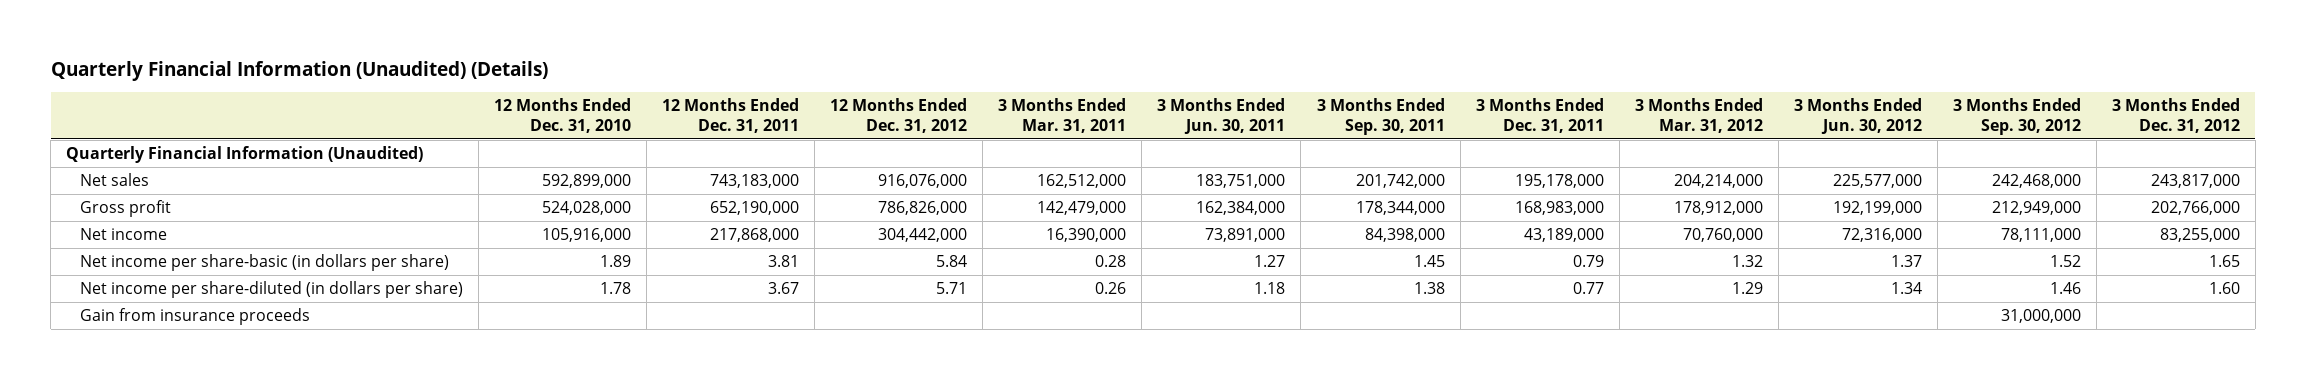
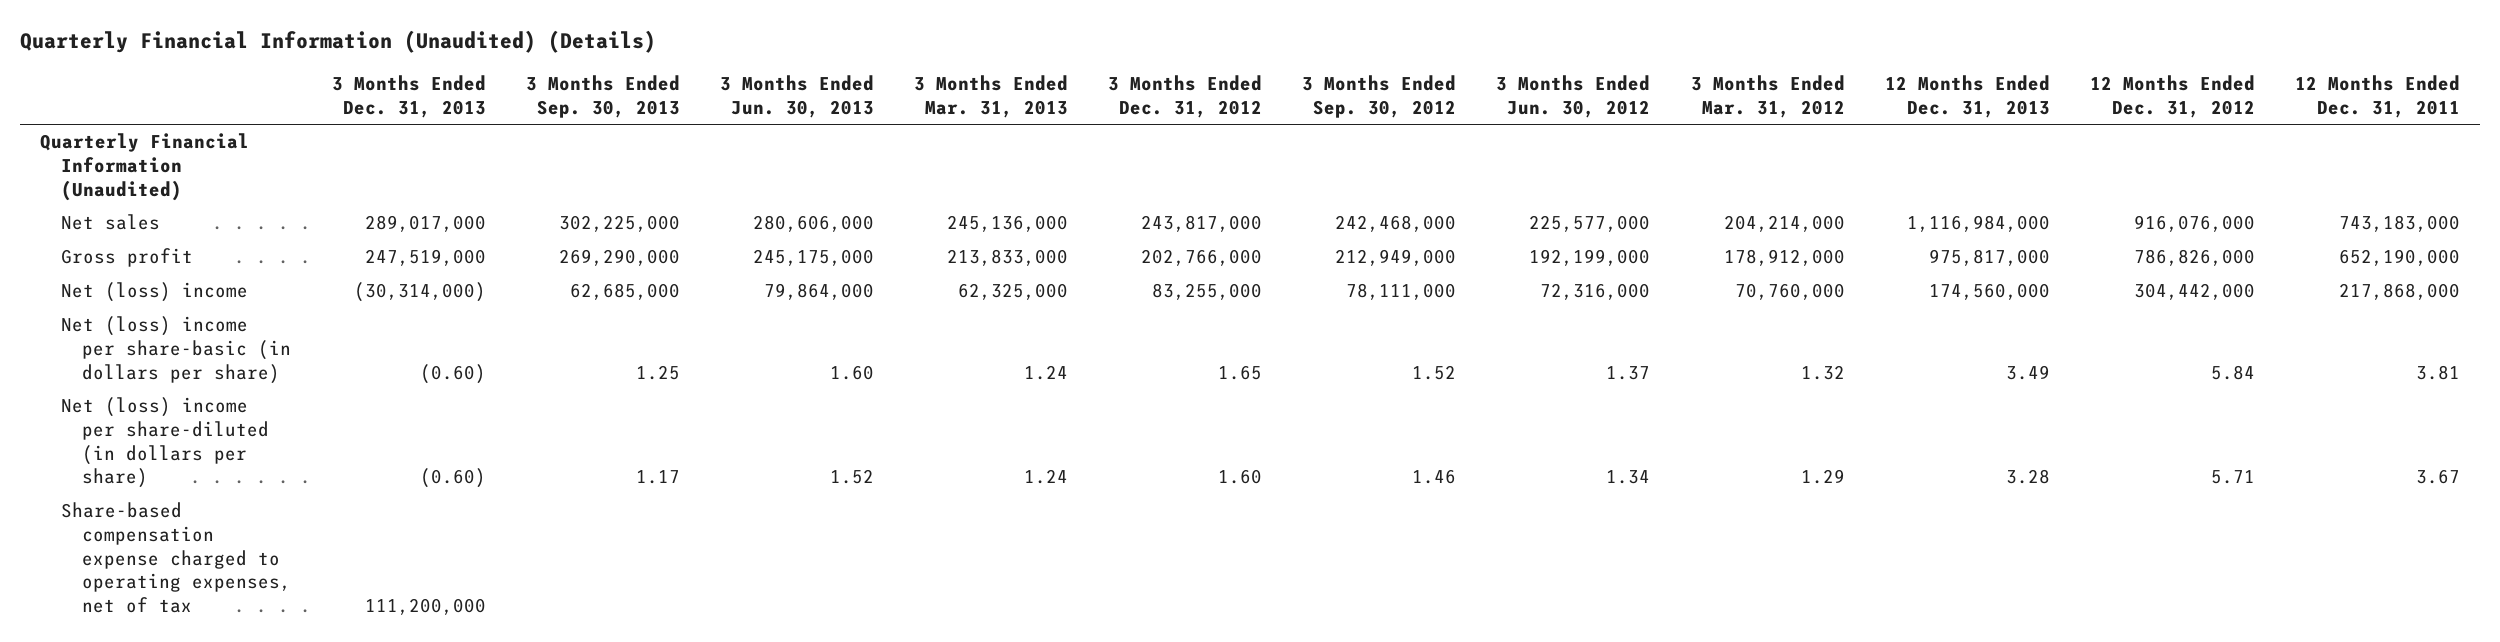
[494,98,632,134] 12 Months Ended Dec. 31, 2010 -> none
[998,98,1127,134] 3 Months Ended Mar. 31, 2011 -> none
[1157,98,1286,135] 3 Months Ended Jun. 30, 2011 -> none
[1316,98,1445,136] 3 Months Ended Sep. 30, 2011 -> none
[1475,98,1604,134] 3 Months Ended Dec. 31, 2011 -> none
none -> [331,75,486,118] 3 Months Ended Dec. 31, 2013
none -> [525,75,680,118] 3 Months Ended Sep. 30, 2013
none -> [719,75,874,118] 3 Months Ended Jun. 30, 2013
none -> [913,75,1068,118] 3 Months Ended Mar. 31, 2013
none -> [1884,75,2050,118] 12 Months Ended Dec. 31, 2013
[80,308,311,326] Gain from insurance proceeds -> none
[80,228,168,241] Net income -> [61,282,249,303] Net (loss) income
[80,254,450,272] Net income per share-basic (in dollars per share) -> [61,316,292,384] Net (loss) income per share-basic (in dollars per share)
[80,281,464,299] Net income per share-diluted (in dollars per share) -> [61,397,270,489] Net (loss) income per share-diluted (in dollars per share)
none -> [61,502,292,613] Share-based compensation expense charged to operating expenses, net of tax

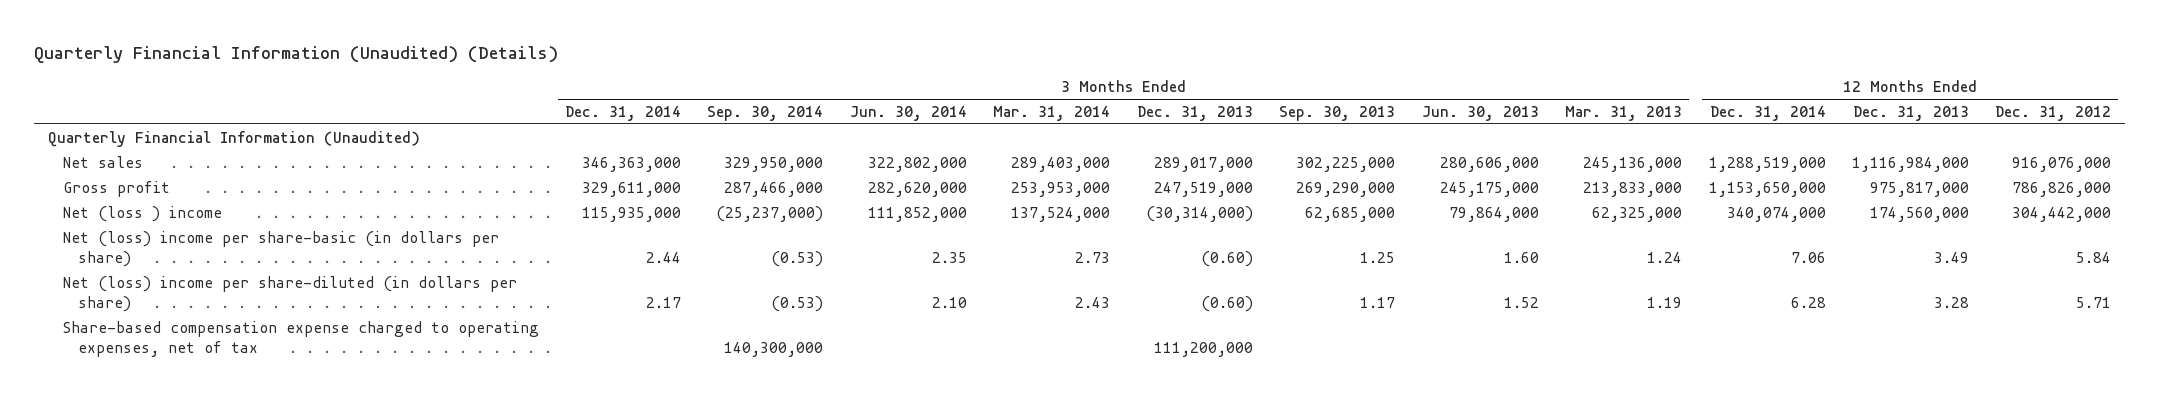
[1108,75,1263,118] 3 Months Ended Dec. 31, 2012 -> none
[1302,75,1457,118] 3 Months Ended Sep. 30, 2012 -> none
[1496,75,1651,118] 3 Months Ended Jun. 30, 2012 -> none
[1690,75,1845,118] 3 Months Ended Mar. 31, 2012 -> none
[2294,75,2460,118] 12 Months Ended Dec. 31, 2011 -> none
none -> [565,105,682,121] Dec. 31, 2014
none -> [707,105,824,121] Sep. 30, 2014
none -> [849,105,967,121] Jun. 30, 2014
none -> [993,105,1111,121] Mar. 31, 2014
none -> [1709,105,1826,121] Dec. 31, 2014
[61,282,249,303] Net (loss) income -> [62,205,222,222] Net (loss ) income
[1023,469,1068,485] 1.24 -> [1647,296,1683,308] 1.19

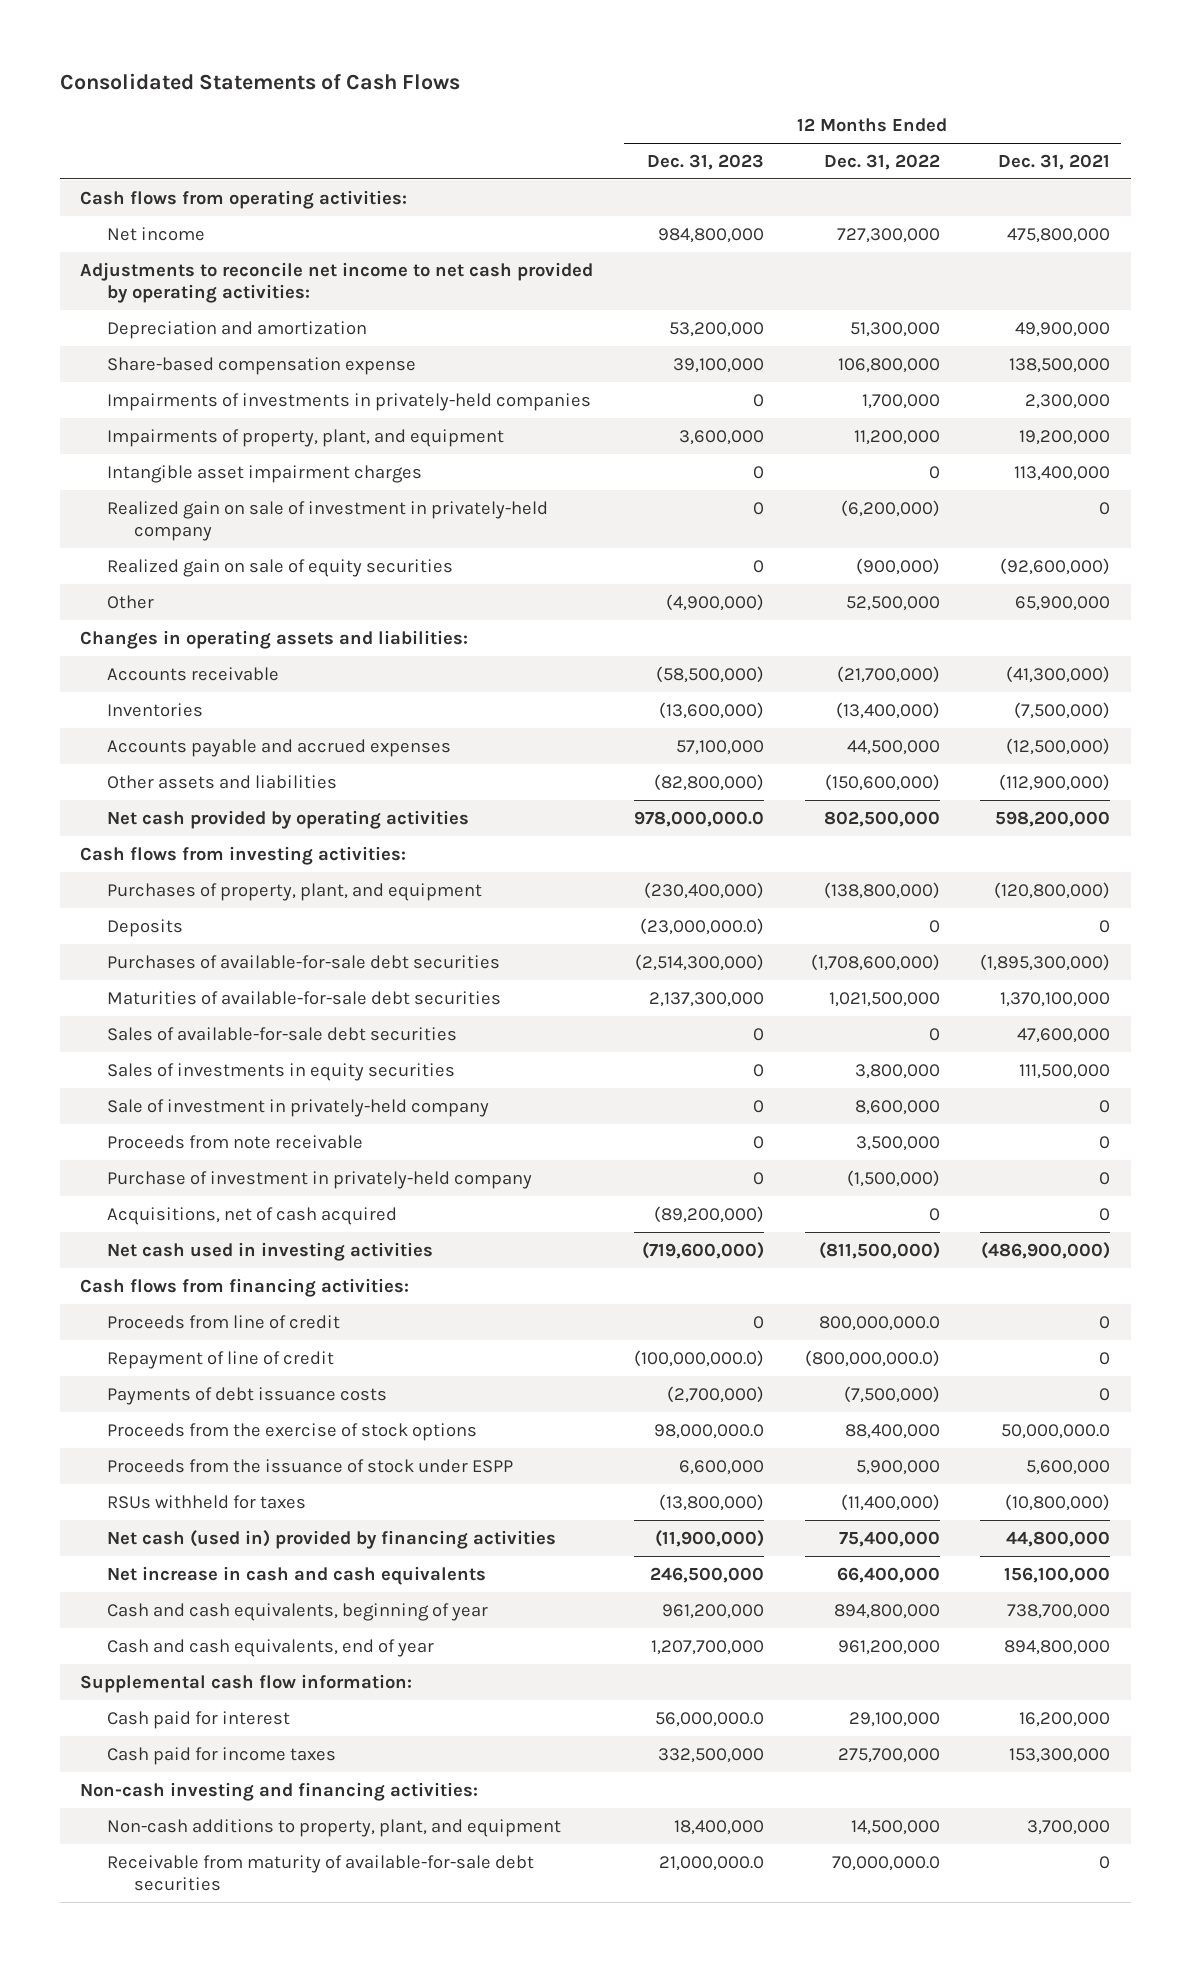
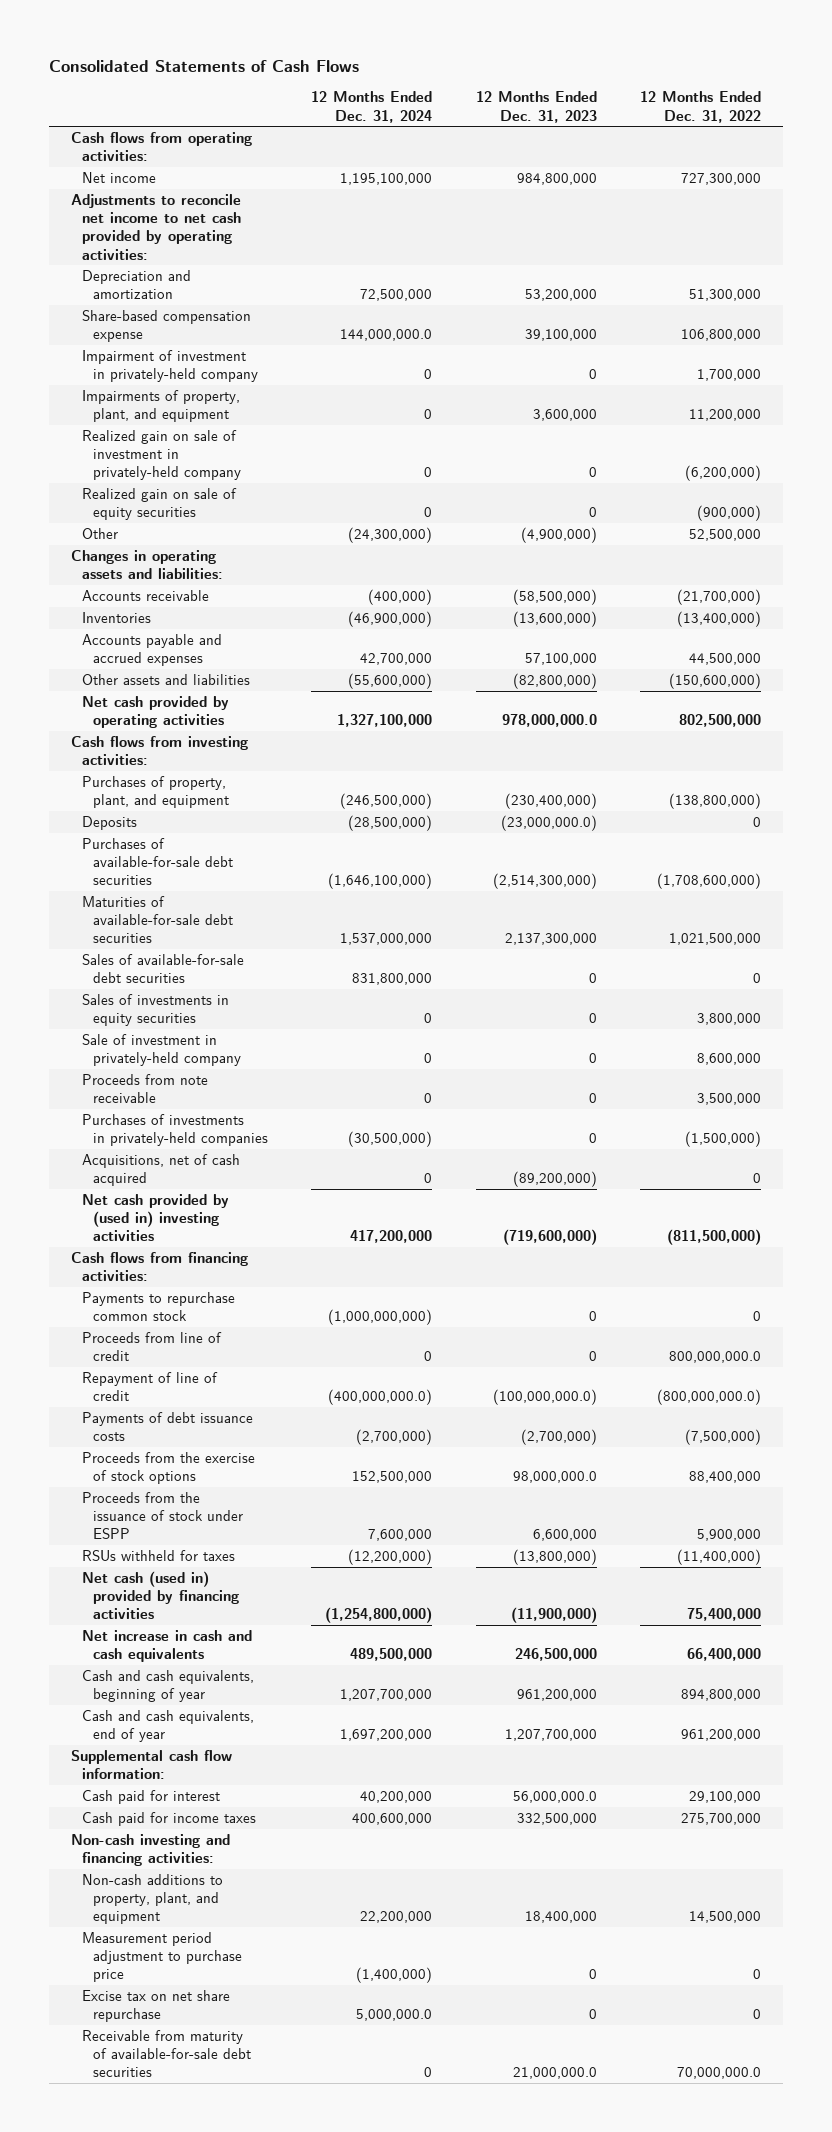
[998,153,1111,170] Dec. 31, 2021 -> none
none -> [311,91,433,123] 12 Months Ended Dec. 31, 2024
[107,392,592,411] Impairments of investments in privately-held companies -> [81,350,258,383] Impairment of investment in privately-held company
[107,464,423,483] Intangible asset impairment charges -> none
[107,1170,533,1189] Purchase of investment in privately-held company -> [81,1114,268,1147] Purchases of investments in privately-held companies
[107,1241,434,1261] Net cash used in investing activities -> [81,1194,229,1242] Net cash provided by (used in) investing activities
none -> [81,1292,235,1322] Payments to repurchase common stock
none -> [81,1932,242,1983] Measurement period adjustment to purchase price
none -> [81,1990,230,2023] Excise tax on net share repurchase

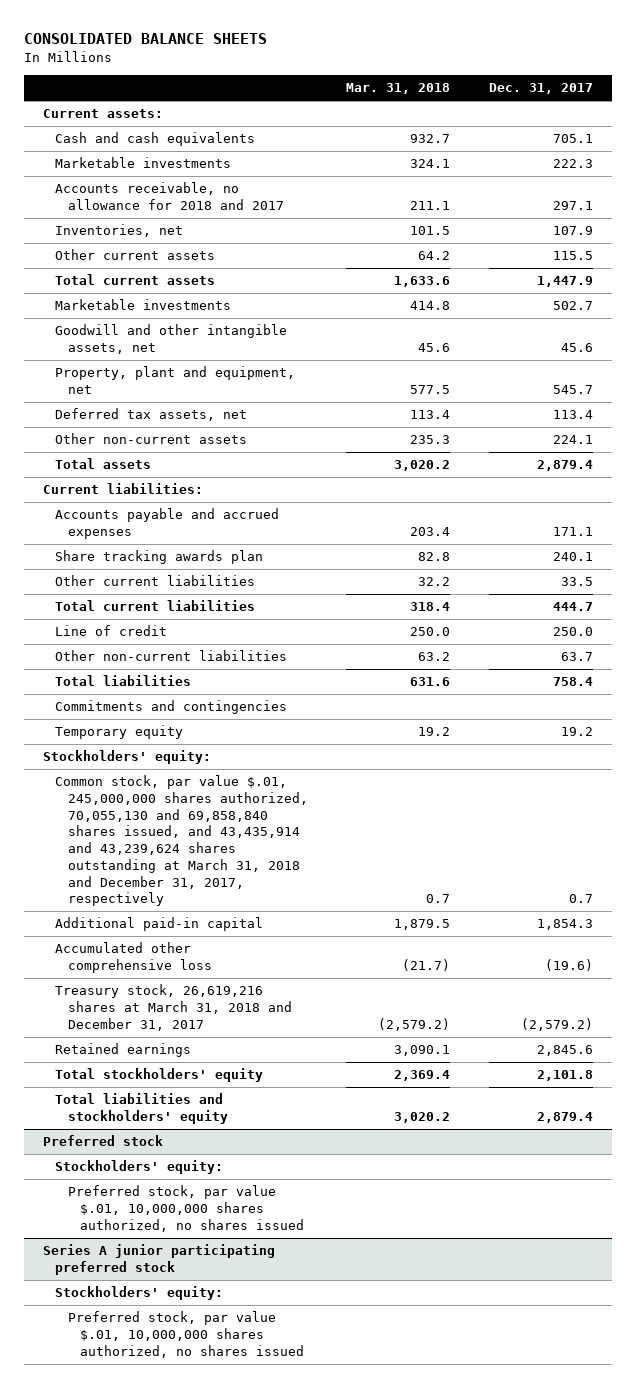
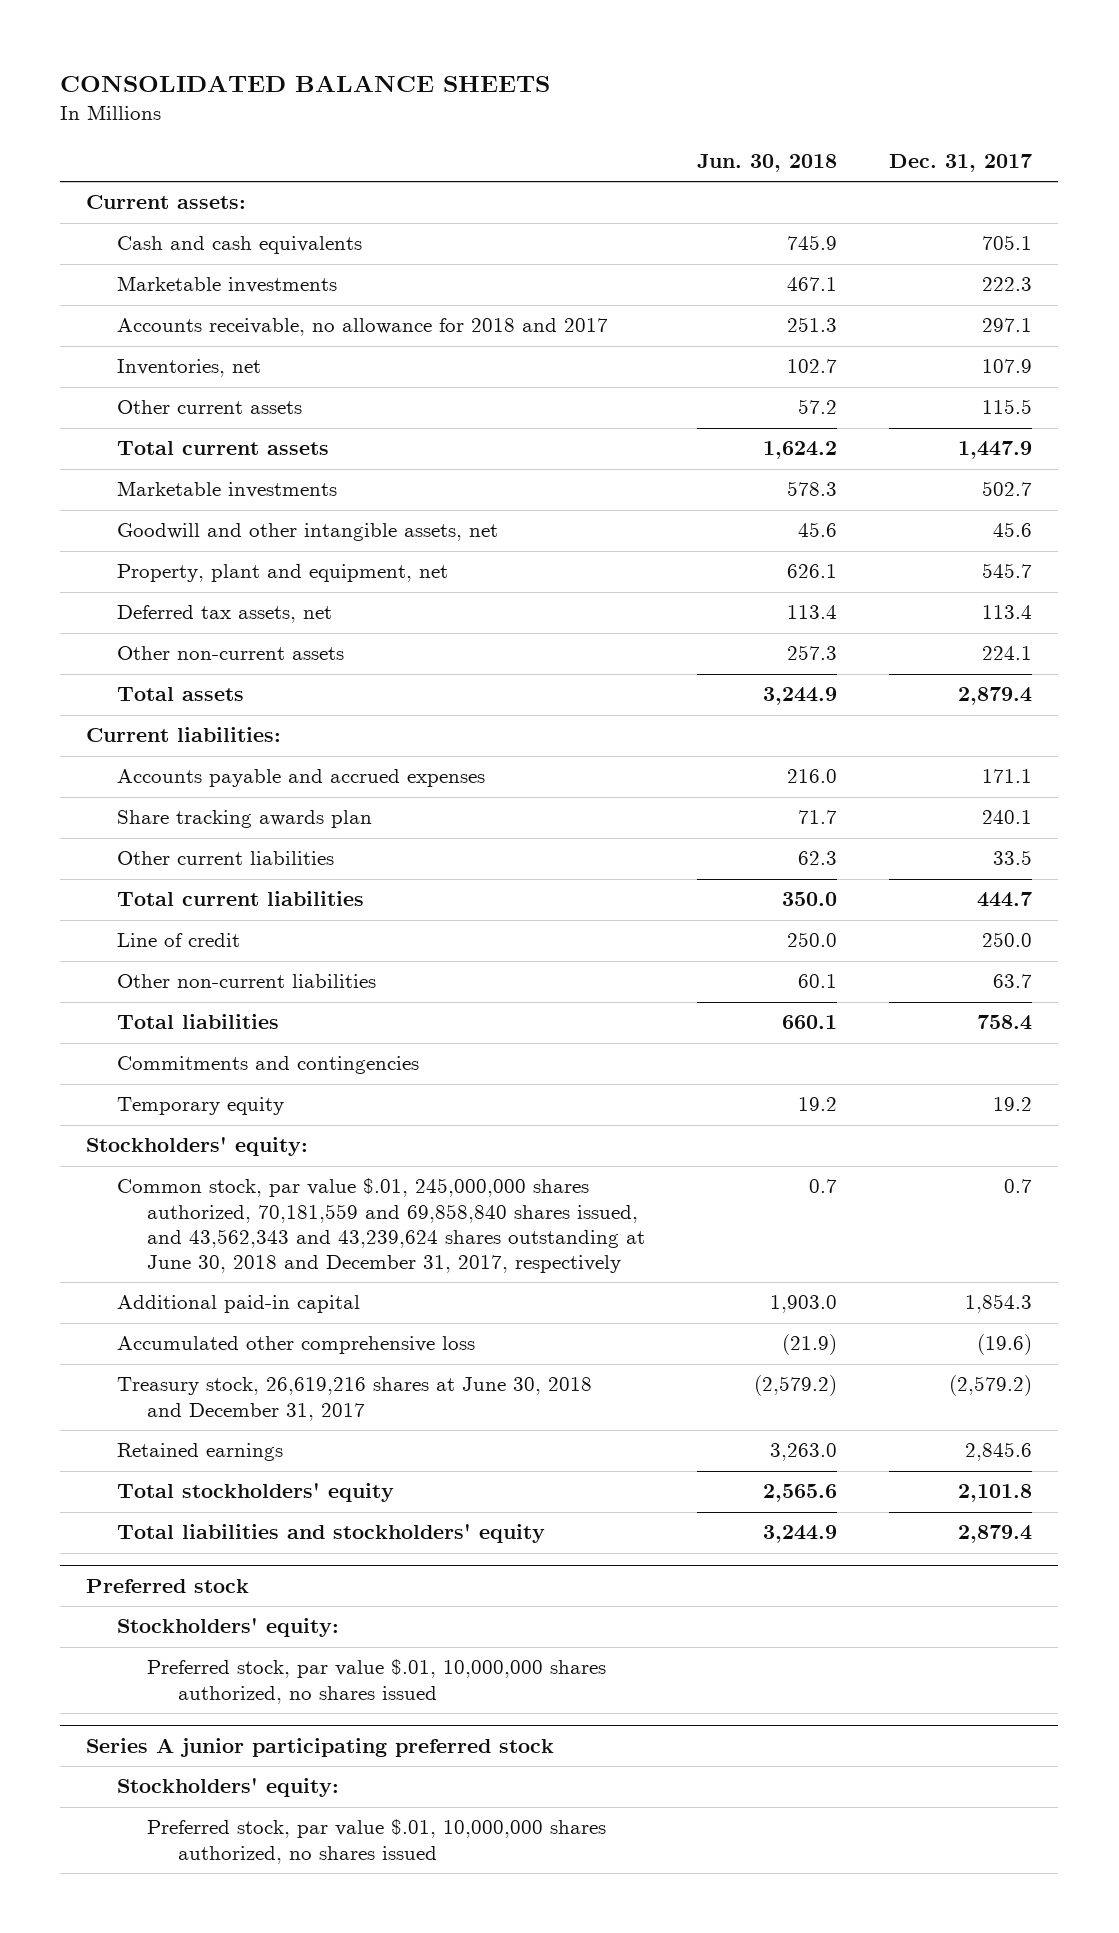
[346,83,451,95] Mar. 31, 2018 -> none
none -> [697,153,838,172] Jun. 30, 2018
[55,775,308,907] Common stock, par value $.01, 245,000,000 shares authorized, 70,055,130 and 69,858,840 shares issued, and 43,435,914 and 43,239,624 shares outstanding at March 31, 2018 and December 31, 2017, respectively -> [116,1178,646,1274] Common stock, par value $.01, 245,000,000 shares authorized, 70,181,559 and 69,858,840 shares issued, and 43,562,343 and 43,239,624 shares outstanding at June 30, 2018 and December 31, 2017, respectively
[55,984,292,1031] Treasury stock, 26,619,216 shares at March 31, 2018 and December 31, 2017 -> [116,1377,592,1421] Treasury stock, 26,619,216 shares at June 30, 2018 and December 31, 2017

